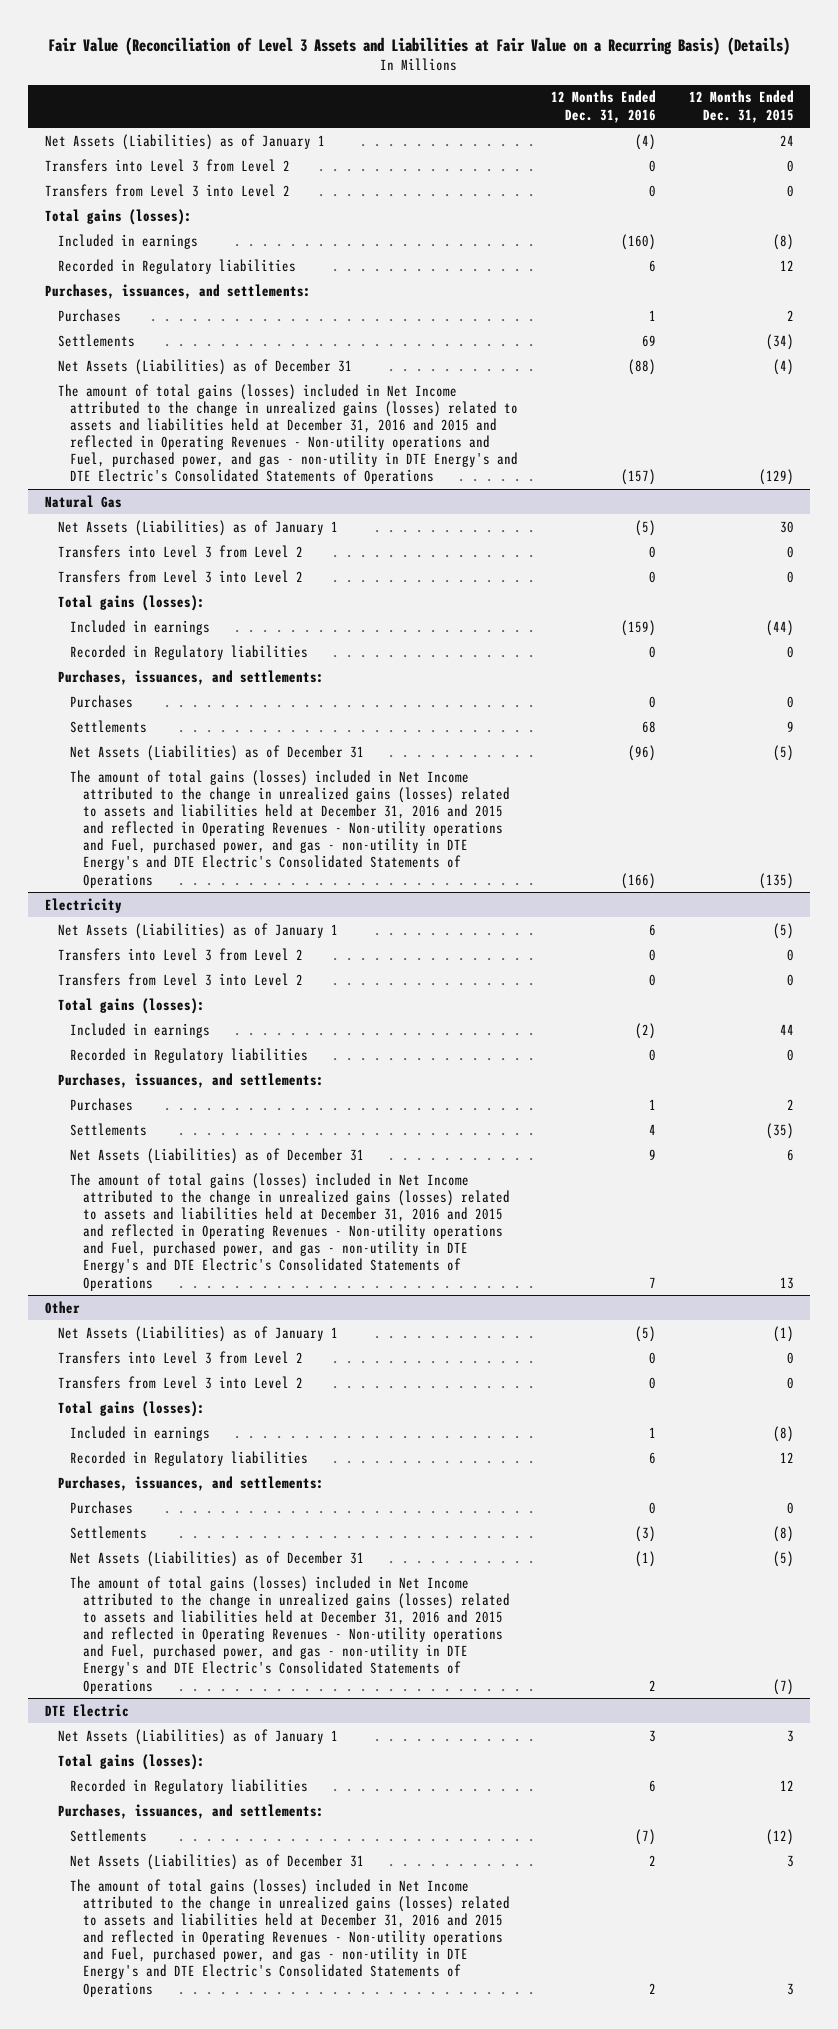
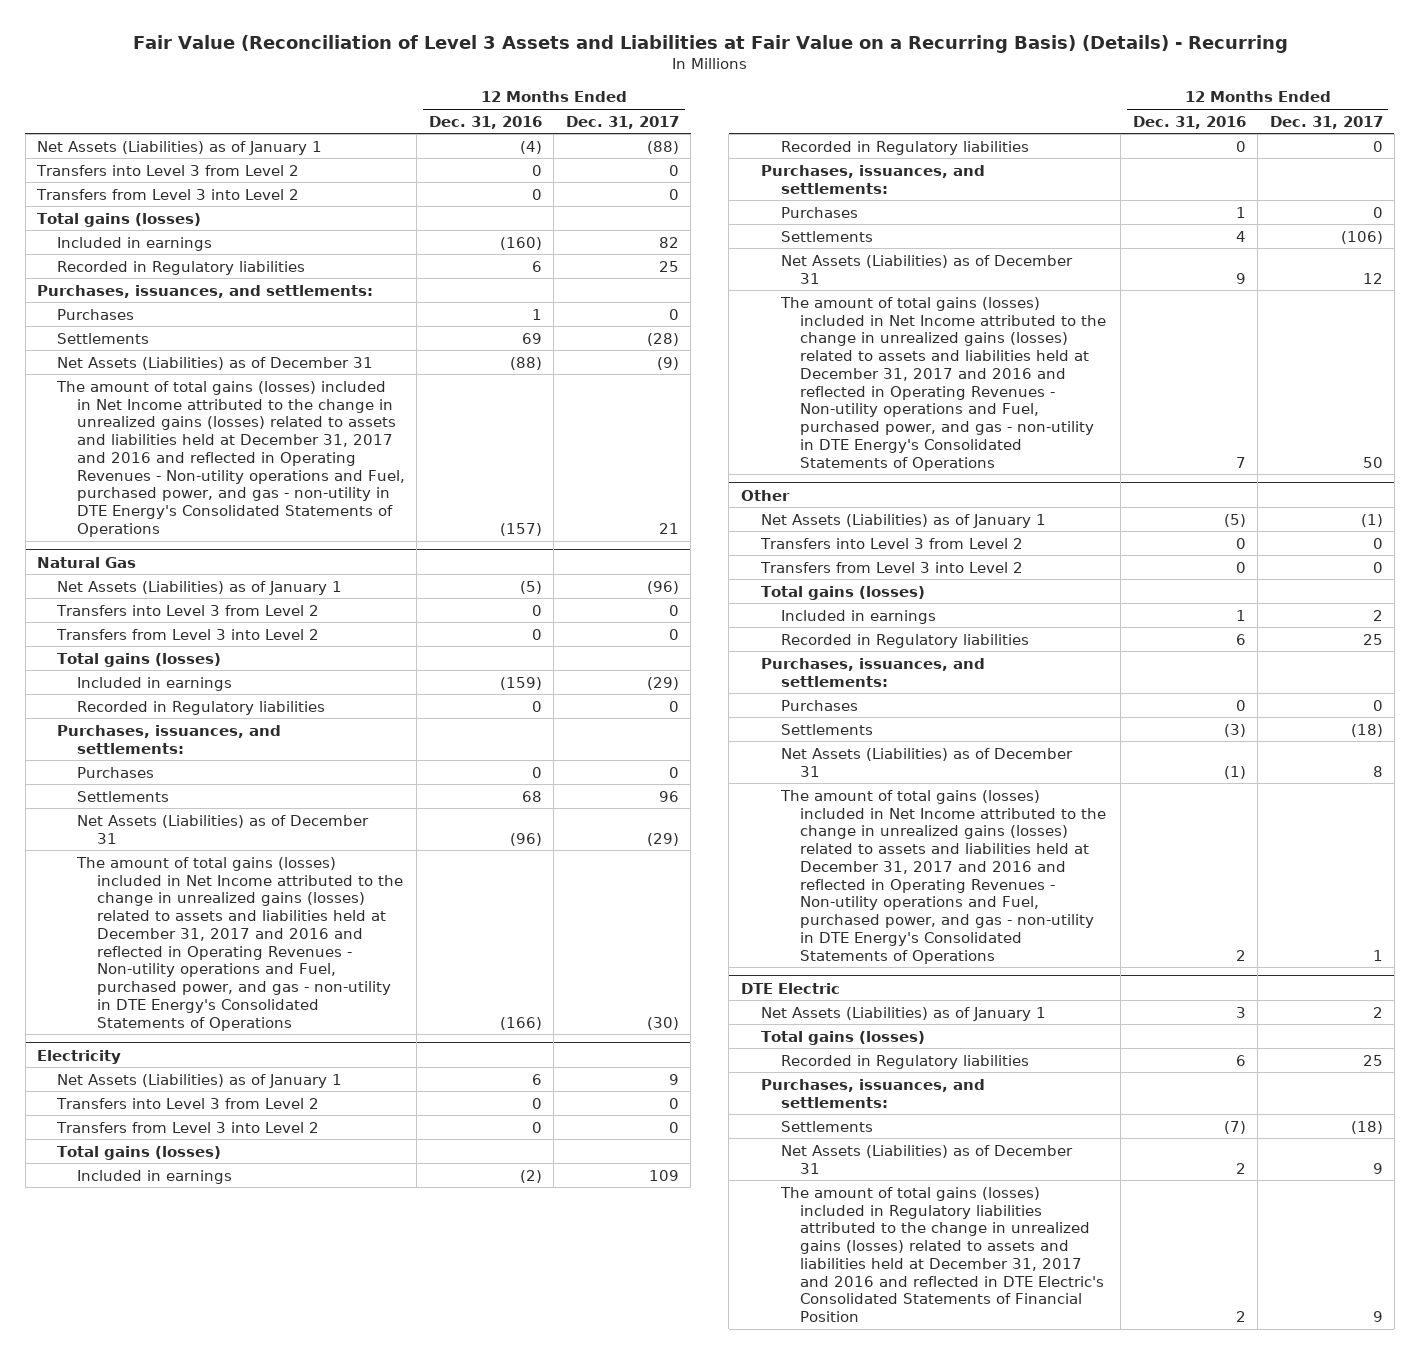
[48,36,791,55] Fair Value (Reconciliation of Level 3 Assets and Liabilities at Fair Value on a Recurring Basis) (Details) -> [132,34,1288,53] Fair Value (Reconciliation of Level 3 Assets and Liabilities at Fair Value on a Recurring Basis) (Details) - Recurring
[688,90,794,123] 12 Months Ended Dec. 31, 2015 -> none
none -> [565,115,679,129] Dec. 31, 2017
[44,208,192,225] Total gains (losses): -> [37,212,202,227] Total gains (losses)
[57,383,519,485] The amount of total gains (losses) included in Net Income attributed to the change in unrealized gains (losses) related to assets and liabilities held at December 31, 2016 and 2015 and reflected in Operating Revenues - Non-utility operations and Fuel, purchased power, and gas - non-utility in DTE Energy's and DTE Electric's Consolidated Statements of Operations -> [56,380,405,537] The amount of total gains (losses) included in Net Income attributed to the change in unrealized gains (losses) related to assets and liabilities held at December 31, 2017 and 2016 and reflected in Operating Revenues - Non-utility operations and Fuel, purchased power, and gas - non-utility in DTE Energy's Consolidated Statements of Operations
[57,594,205,611] Total gains (losses): -> [57,652,222,667] Total gains (losses)
[70,769,511,888] The amount of total gains (losses) included in Net Income attributed to the change in unrealized gains (losses) related to assets and liabilities held at December 31, 2016 and 2015 and reflected in Operating Revenues - Non-utility operations and Fuel, purchased power, and gas - non-utility in DTE Energy's and DTE Electric's Consolidated Statements of Operations -> [75,856,403,1031] The amount of total gains (losses) included in Net Income attributed to the change in unrealized gains (losses) related to assets and liabilities held at December 31, 2017 and 2016 and reflected in Operating Revenues - Non-utility operations and Fuel, purchased power, and gas - non-utility in DTE Energy's Consolidated Statements of Operations
[57,997,205,1014] Total gains (losses): -> [57,1145,222,1160] Total gains (losses)
[70,1172,511,1291] The amount of total gains (losses) included in Net Income attributed to the change in unrealized gains (losses) related to assets and liabilities held at December 31, 2016 and 2015 and reflected in Operating Revenues - Non-utility operations and Fuel, purchased power, and gas - non-utility in DTE Energy's and DTE Electric's Consolidated Statements of Operations -> [779,296,1107,471] The amount of total gains (losses) included in Net Income attributed to the change in unrealized gains (losses) related to assets and liabilities held at December 31, 2017 and 2016 and reflected in Operating Revenues - Non-utility operations and Fuel, purchased power, and gas - non-utility in DTE Energy's Consolidated Statements of Operations
[57,1400,205,1417] Total gains (losses): -> [760,585,925,600] Total gains (losses)
[70,1575,511,1694] The amount of total gains (losses) included in Net Income attributed to the change in unrealized gains (losses) related to assets and liabilities held at December 31, 2016 and 2015 and reflected in Operating Revenues - Non-utility operations and Fuel, purchased power, and gas - non-utility in DTE Energy's and DTE Electric's Consolidated Statements of Operations -> [779,789,1107,964] The amount of total gains (losses) included in Net Income attributed to the change in unrealized gains (losses) related to assets and liabilities held at December 31, 2017 and 2016 and reflected in Operating Revenues - Non-utility operations and Fuel, purchased power, and gas - non-utility in DTE Energy's Consolidated Statements of Operations
[57,1753,205,1770] Total gains (losses): -> [760,1030,925,1045] Total gains (losses)
[70,1878,511,1997] The amount of total gains (losses) included in Net Income attributed to the change in unrealized gains (losses) related to assets and liabilities held at December 31, 2016 and 2015 and reflected in Operating Revenues - Non-utility operations and Fuel, purchased power, and gas - non-utility in DTE Energy's and DTE Electric's Consolidated Statements of Operations -> [779,1186,1105,1323] The amount of total gains (losses) included in Regulatory liabilities attributed to the change in unrealized gains (losses) related to assets and liabilities held at December 31, 2017 and 2016 and reflected in DTE Electric's Consolidated Statements of Financial Position

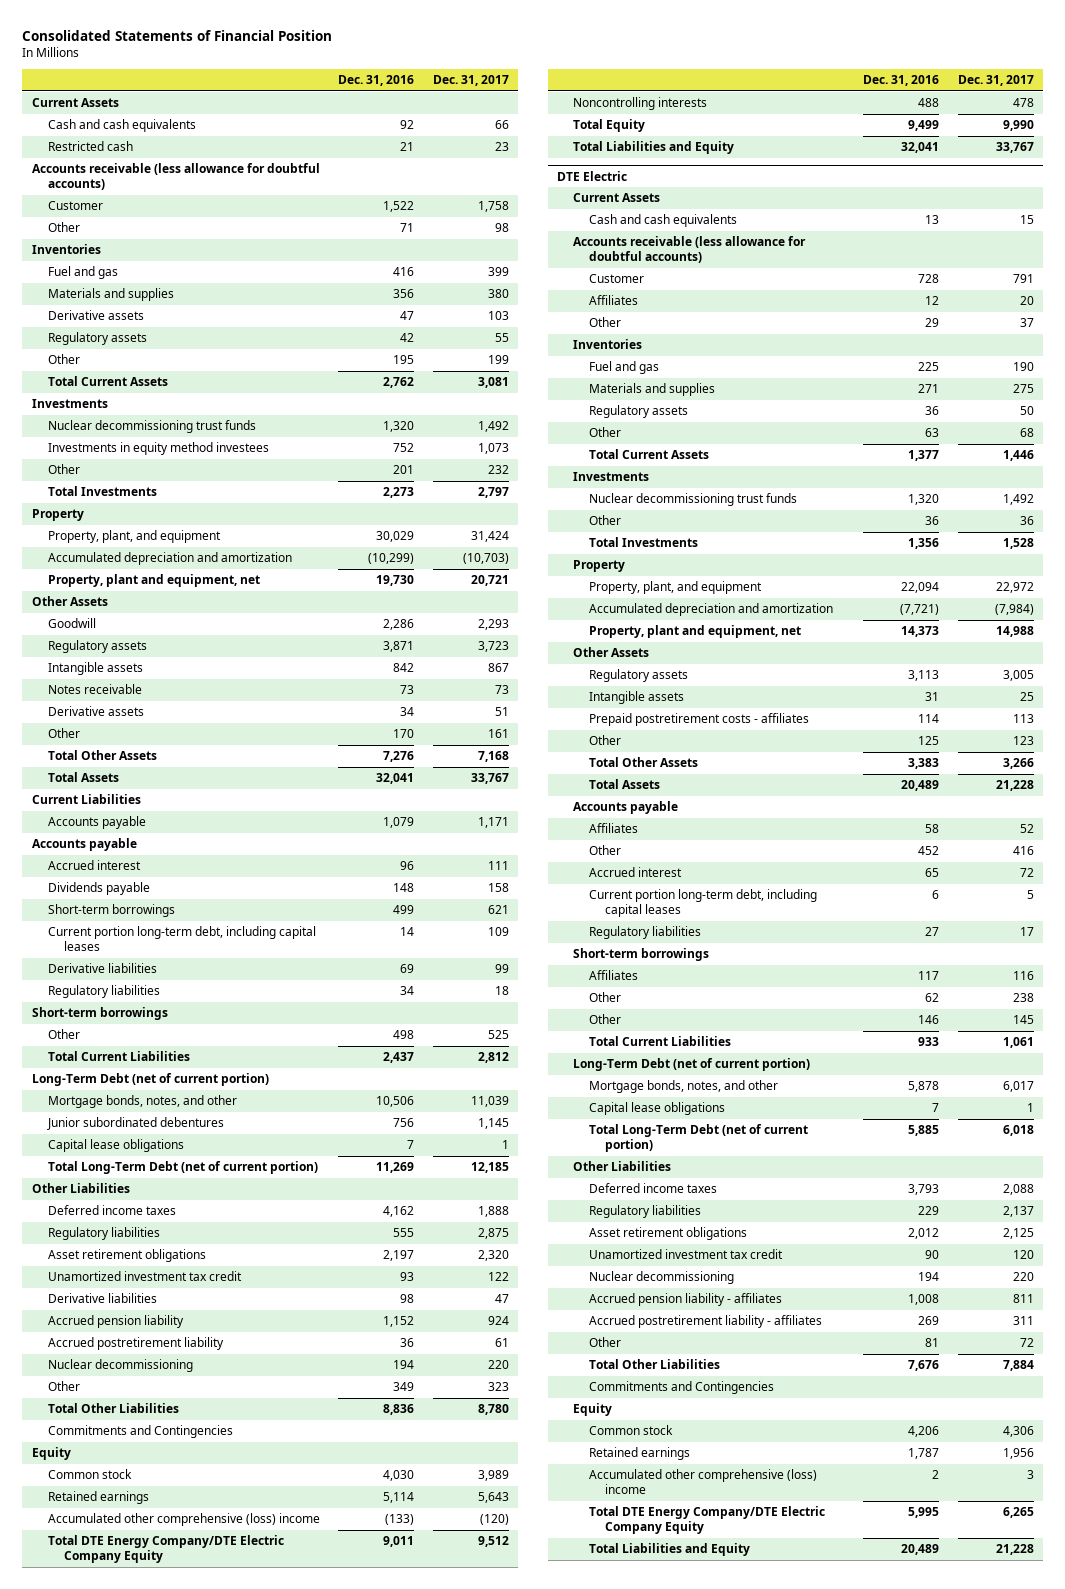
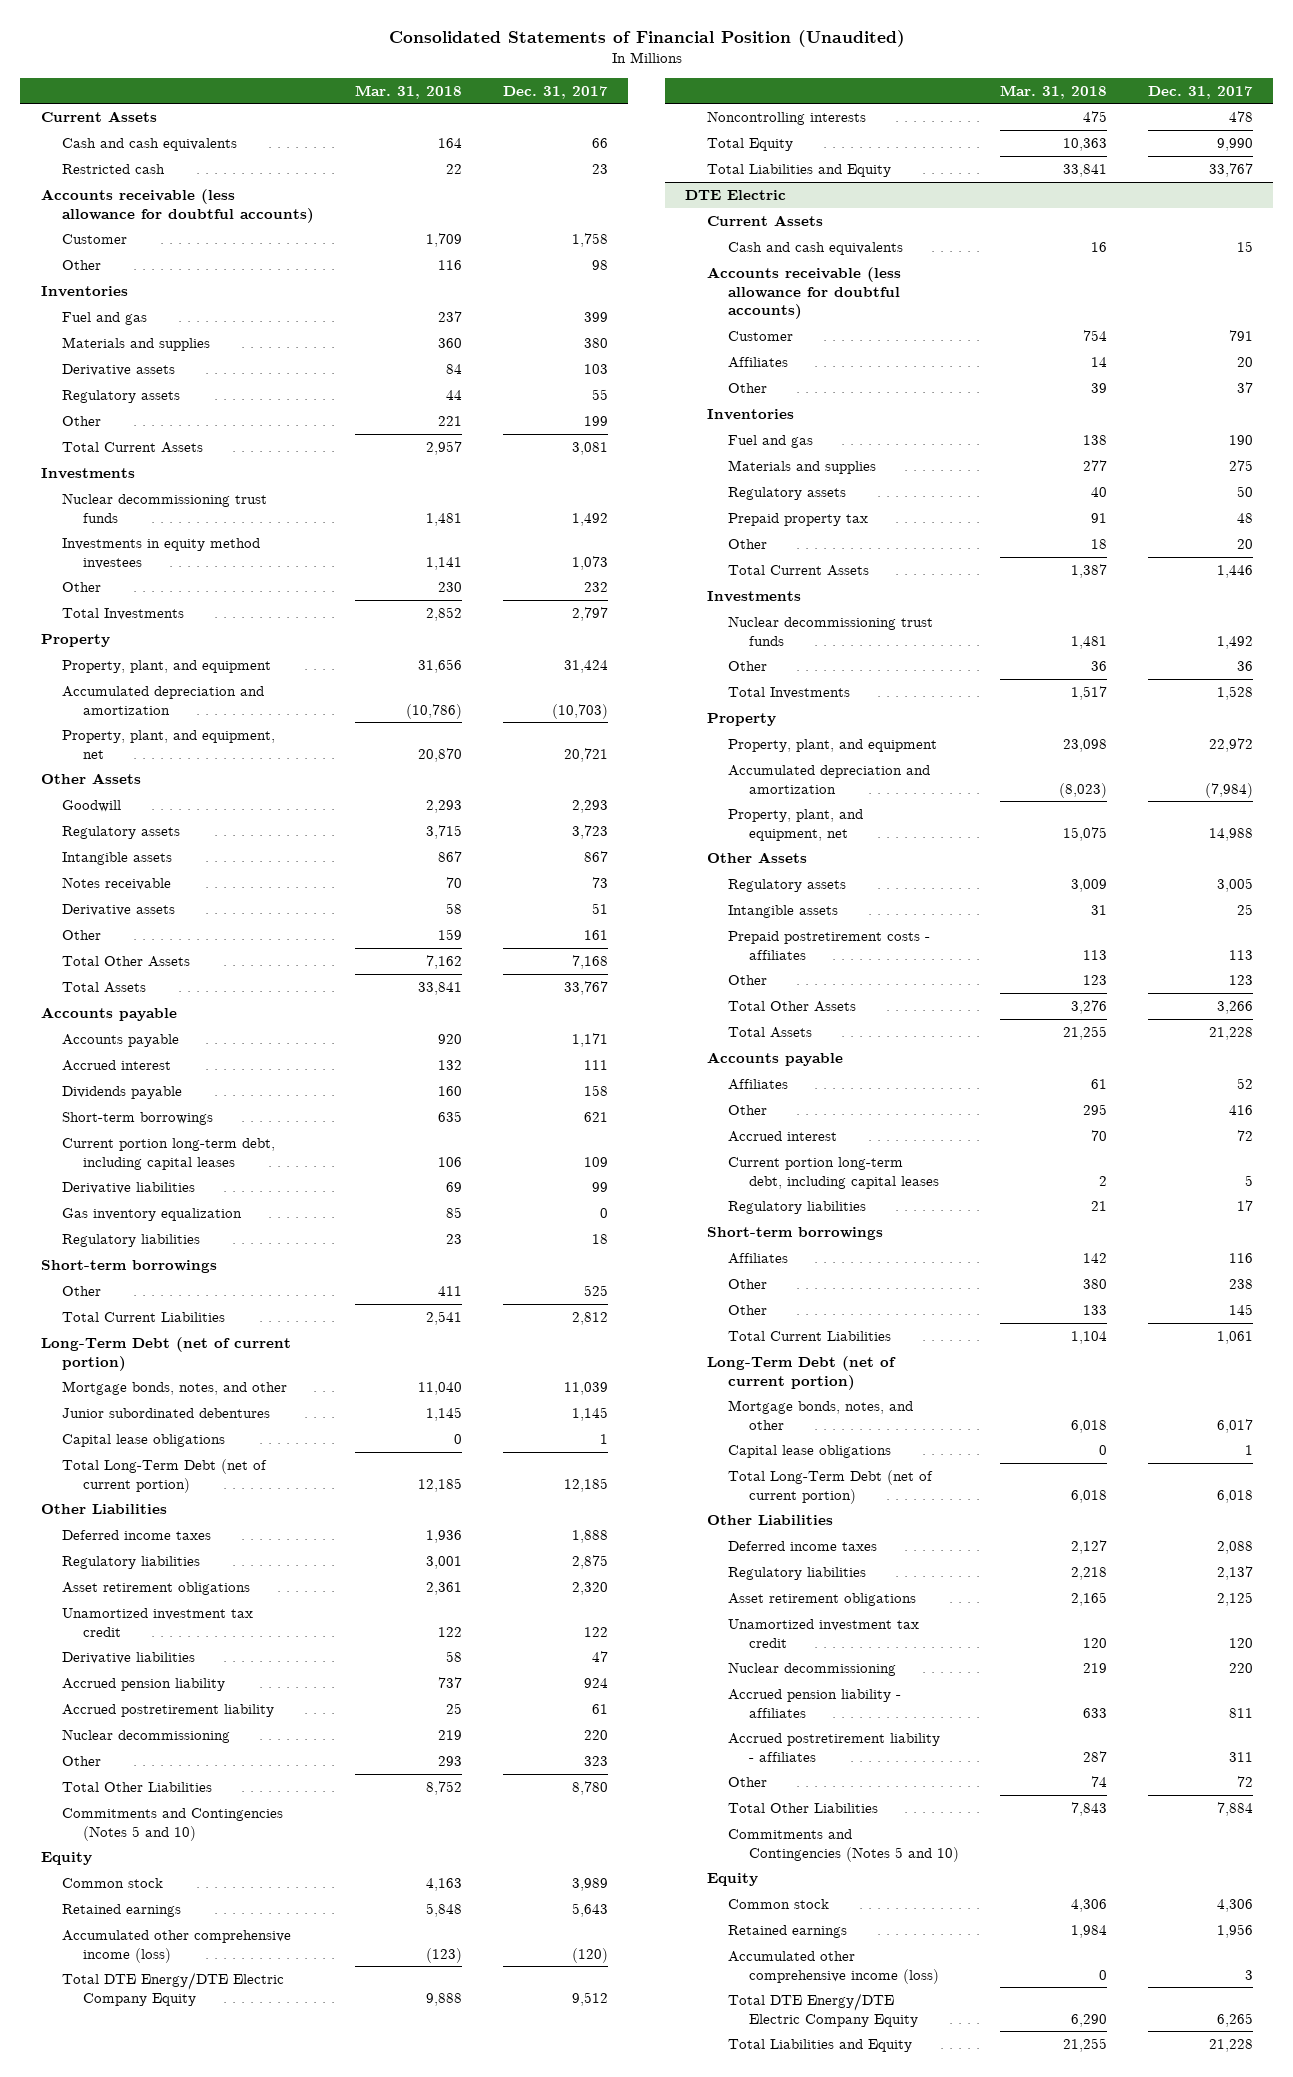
[22,29,333,41] Consolidated Statements of Financial Position -> [388,30,905,48] Consolidated Statements of Financial Position (Unaudited)
[338,75,415,87] Dec. 31, 2016 -> none
none -> [355,84,463,99] Mar. 31, 2018
[47,574,260,588] Property, plant and equipment, net -> [62,729,276,759] Property, plant, and equipment, net
[31,794,141,805] Current Liabilities -> none
[47,816,146,830] Accounts payable -> [62,1033,180,1047] Accounts payable
none -> [62,1207,243,1221] Gas inventory equalization
[47,1425,233,1439] Commitments and Contingencies -> [62,1807,284,1841] Commitments and Contingencies (Notes 5 and 10)
[47,1513,320,1527] Accumulated other comprehensive (loss) income -> [62,1929,292,1963] Accumulated other comprehensive income (loss)
[47,1535,284,1564] Total DTE Energy Company/DTE Electric Company Equity -> [62,1971,285,2006] Total DTE Energy/DTE Electric Company Equity
none -> [727,512,868,526] Prepaid property tax
[1019,428,1034,438] 68 -> [1236,538,1253,549] 20
[588,625,801,639] Property, plant and equipment, net -> [727,808,863,841] Property, plant, and equipment, net
[588,1381,774,1395] Commitments and Contingencies -> [727,1828,960,1862] Commitments and Contingencies (Notes 5 and 10)
[588,1469,817,1495] Accumulated other comprehensive (loss) income -> [727,1950,940,1984] Accumulated other comprehensive income (loss)
[588,1506,825,1535] Total DTE Energy Company/DTE Electric Company Equity -> [727,1992,919,2027] Total DTE Energy/DTE Electric Company Equity

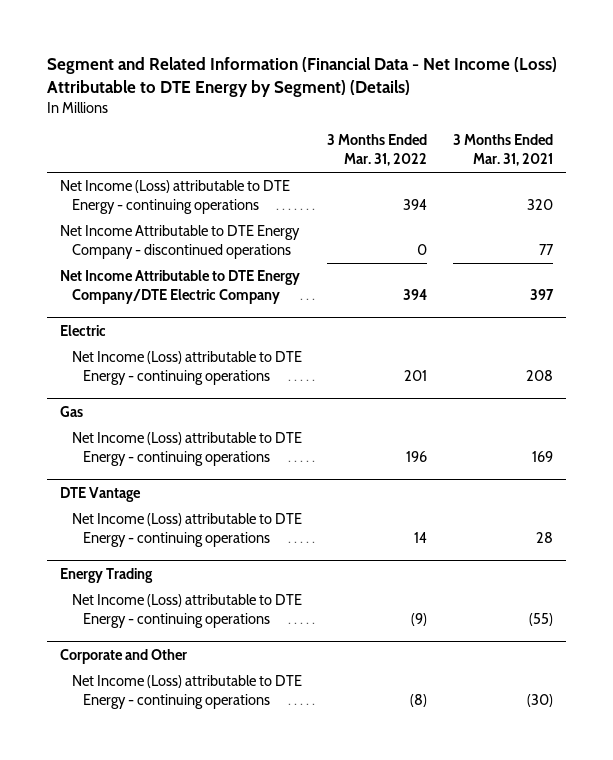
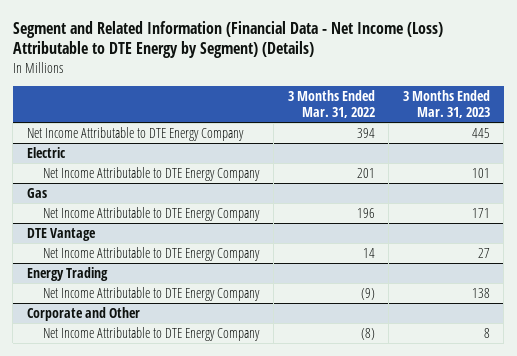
[452,134,553,167] 3 Months Ended Mar. 31, 2021 -> none
none -> [402,89,490,118] 3 Months Ended Mar. 31, 2023
[60,180,291,215] Net Income (Loss) attributable to DTE Energy - continuing operations -> none
[60,225,301,260] Net Income Attributable to DTE Energy Company - discontinued operations -> none
[60,270,301,305] Net Income Attributable to DTE Energy Company/DTE Electric Company -> [26,126,244,141] Net Income Attributable to DTE Energy Company
[71,351,302,386] Net Income (Loss) attributable to DTE Energy - continuing operations -> [43,166,261,181] Net Income Attributable to DTE Energy Company
[71,432,302,467] Net Income (Loss) attributable to DTE Energy - continuing operations -> [43,206,261,221] Net Income Attributable to DTE Energy Company
[71,513,302,548] Net Income (Loss) attributable to DTE Energy - continuing operations -> [43,246,261,261] Net Income Attributable to DTE Energy Company
[71,594,302,629] Net Income (Loss) attributable to DTE Energy - continuing operations -> [43,286,261,301] Net Income Attributable to DTE Energy Company
[71,675,302,710] Net Income (Loss) attributable to DTE Energy - continuing operations -> [43,326,261,341] Net Income Attributable to DTE Energy Company

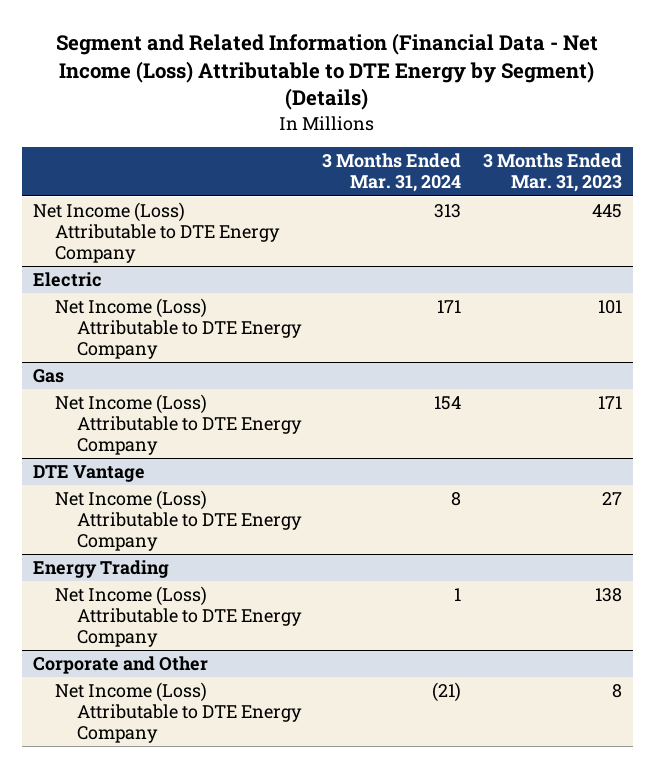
[287,89,375,118] 3 Months Ended Mar. 31, 2022 -> none
none -> [322,153,462,193] 3 Months Ended Mar. 31, 2024
[26,126,244,141] Net Income Attributable to DTE Energy Company -> [32,201,280,264] Net Income (Loss) Attributable to DTE Energy Company
[43,166,261,181] Net Income Attributable to DTE Energy Company -> [54,297,302,360] Net Income (Loss) Attributable to DTE Energy Company
[43,206,261,221] Net Income Attributable to DTE Energy Company -> [54,393,302,456] Net Income (Loss) Attributable to DTE Energy Company
[43,246,261,261] Net Income Attributable to DTE Energy Company -> [54,489,302,552] Net Income (Loss) Attributable to DTE Energy Company
[43,286,261,301] Net Income Attributable to DTE Energy Company -> [54,585,302,648] Net Income (Loss) Attributable to DTE Energy Company
[43,326,261,341] Net Income Attributable to DTE Energy Company -> [54,681,302,744] Net Income (Loss) Attributable to DTE Energy Company

